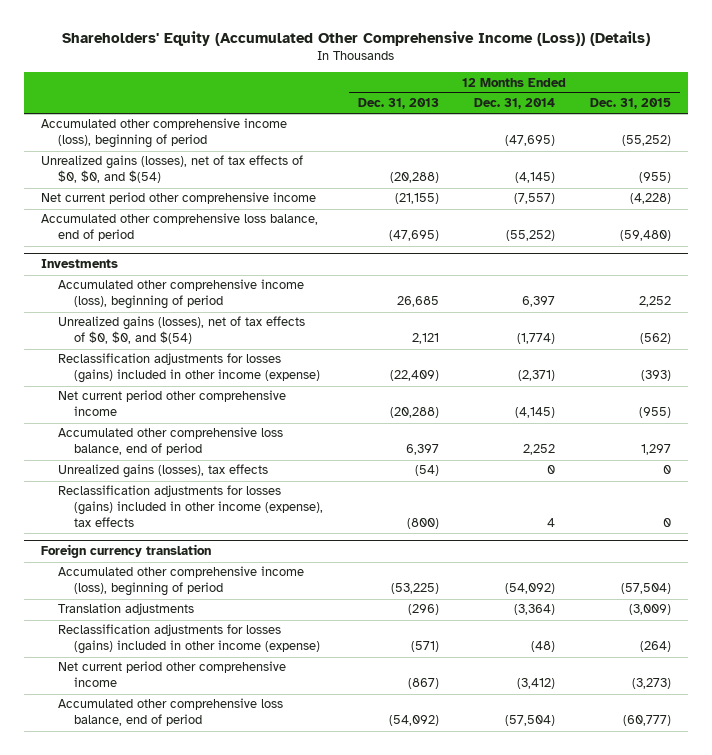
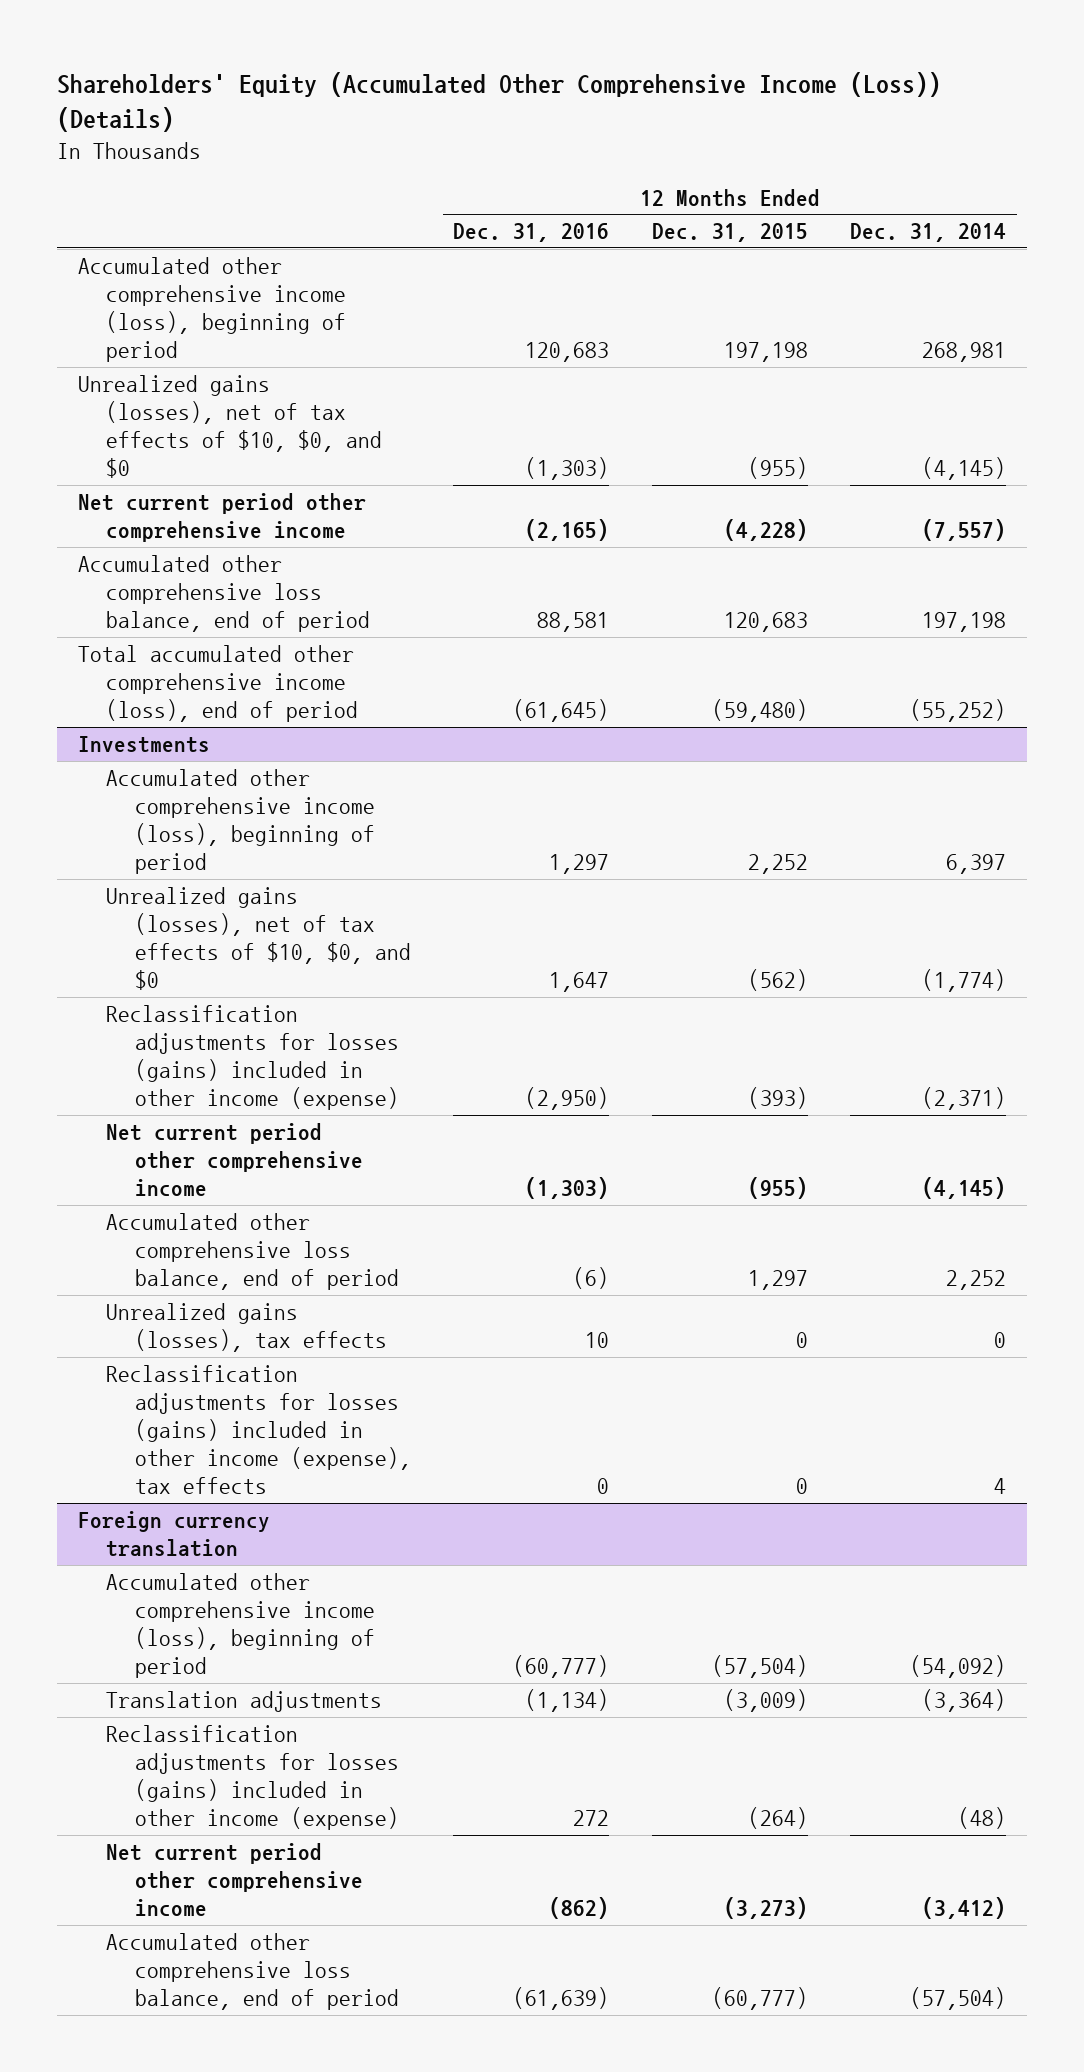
[357,98,439,110] Dec. 31, 2013 -> none
none -> [453,223,610,243] Dec. 31, 2016
[504,135,555,147] (47,695) -> [922,342,1007,363] 268,981
[621,135,671,147] (55,252) -> [723,342,808,363] 197,198
[41,155,304,184] Unrealized gains (losses), net of tax effects of $0, $0, and $(54) -> [78,375,383,479] Unrealized gains (losses), net of tax effects of $10, $0, and $0
[505,230,555,242] (55,252) -> [922,612,1007,633] 197,198
[619,230,671,242] (59,480) -> [723,612,808,633] 120,683
none -> [78,645,359,723] Total accumulated other comprehensive income (loss), end of period
[57,316,305,345] Unrealized gains (losses), net of tax effects of $0, $0, and $(54) -> [106,887,411,991] Unrealized gains (losses), net of tax effects of $10, $0, and $0

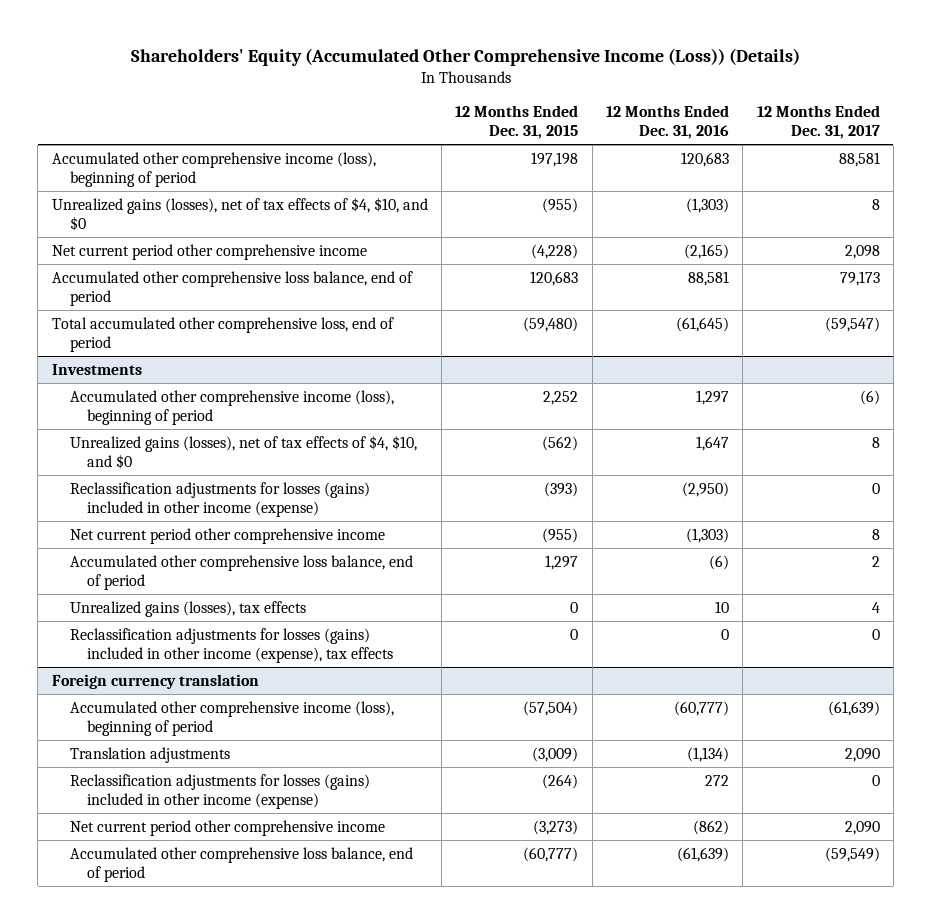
[850,223,1007,243] Dec. 31, 2014 -> none
none -> [756,104,880,140] 12 Months Ended Dec. 31, 2017
[78,375,383,479] Unrealized gains (losses), net of tax effects of $10, $0, and $0 -> [51,196,428,232] Unrealized gains (losses), net of tax effects of $4, $10, and $0
[78,645,359,723] Total accumulated other comprehensive income (loss), end of period -> [51,316,394,353] Total accumulated other comprehensive loss, end of period
[106,887,411,991] Unrealized gains (losses), net of tax effects of $10, $0, and $0 -> [69,434,417,470] Unrealized gains (losses), net of tax effects of $4, $10, and $0

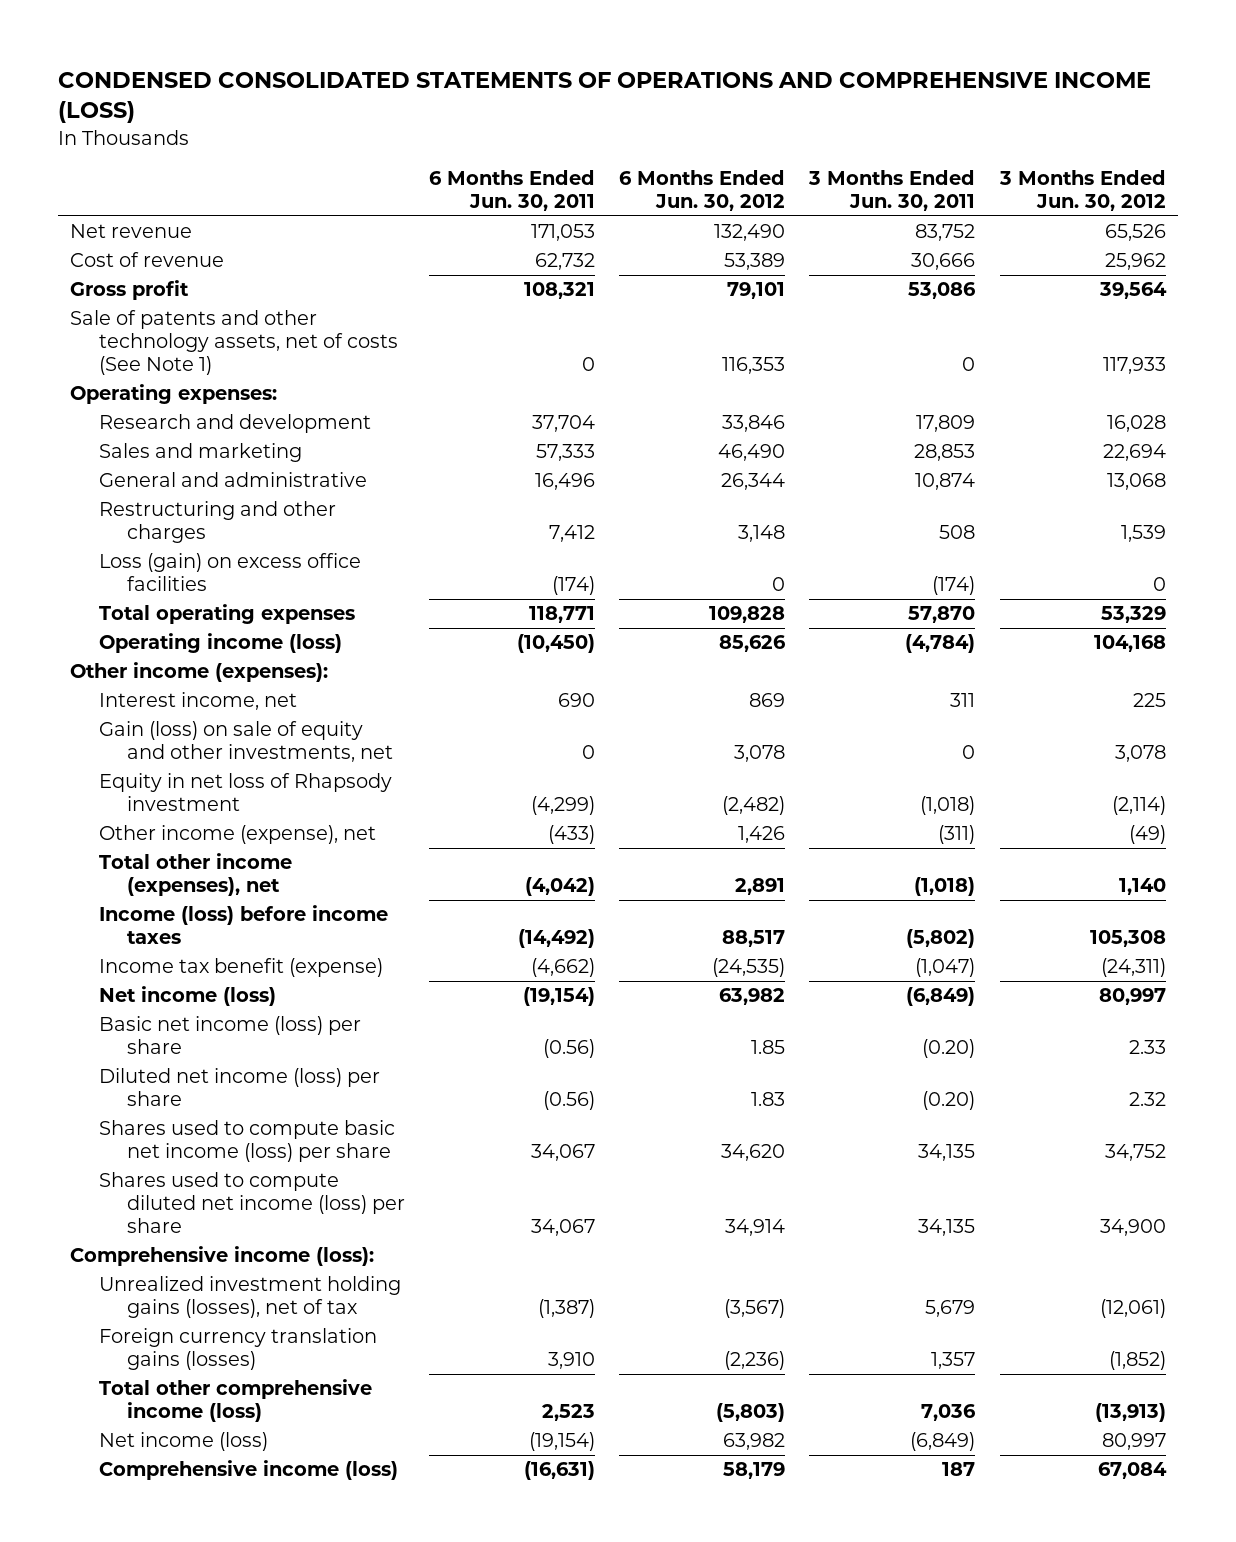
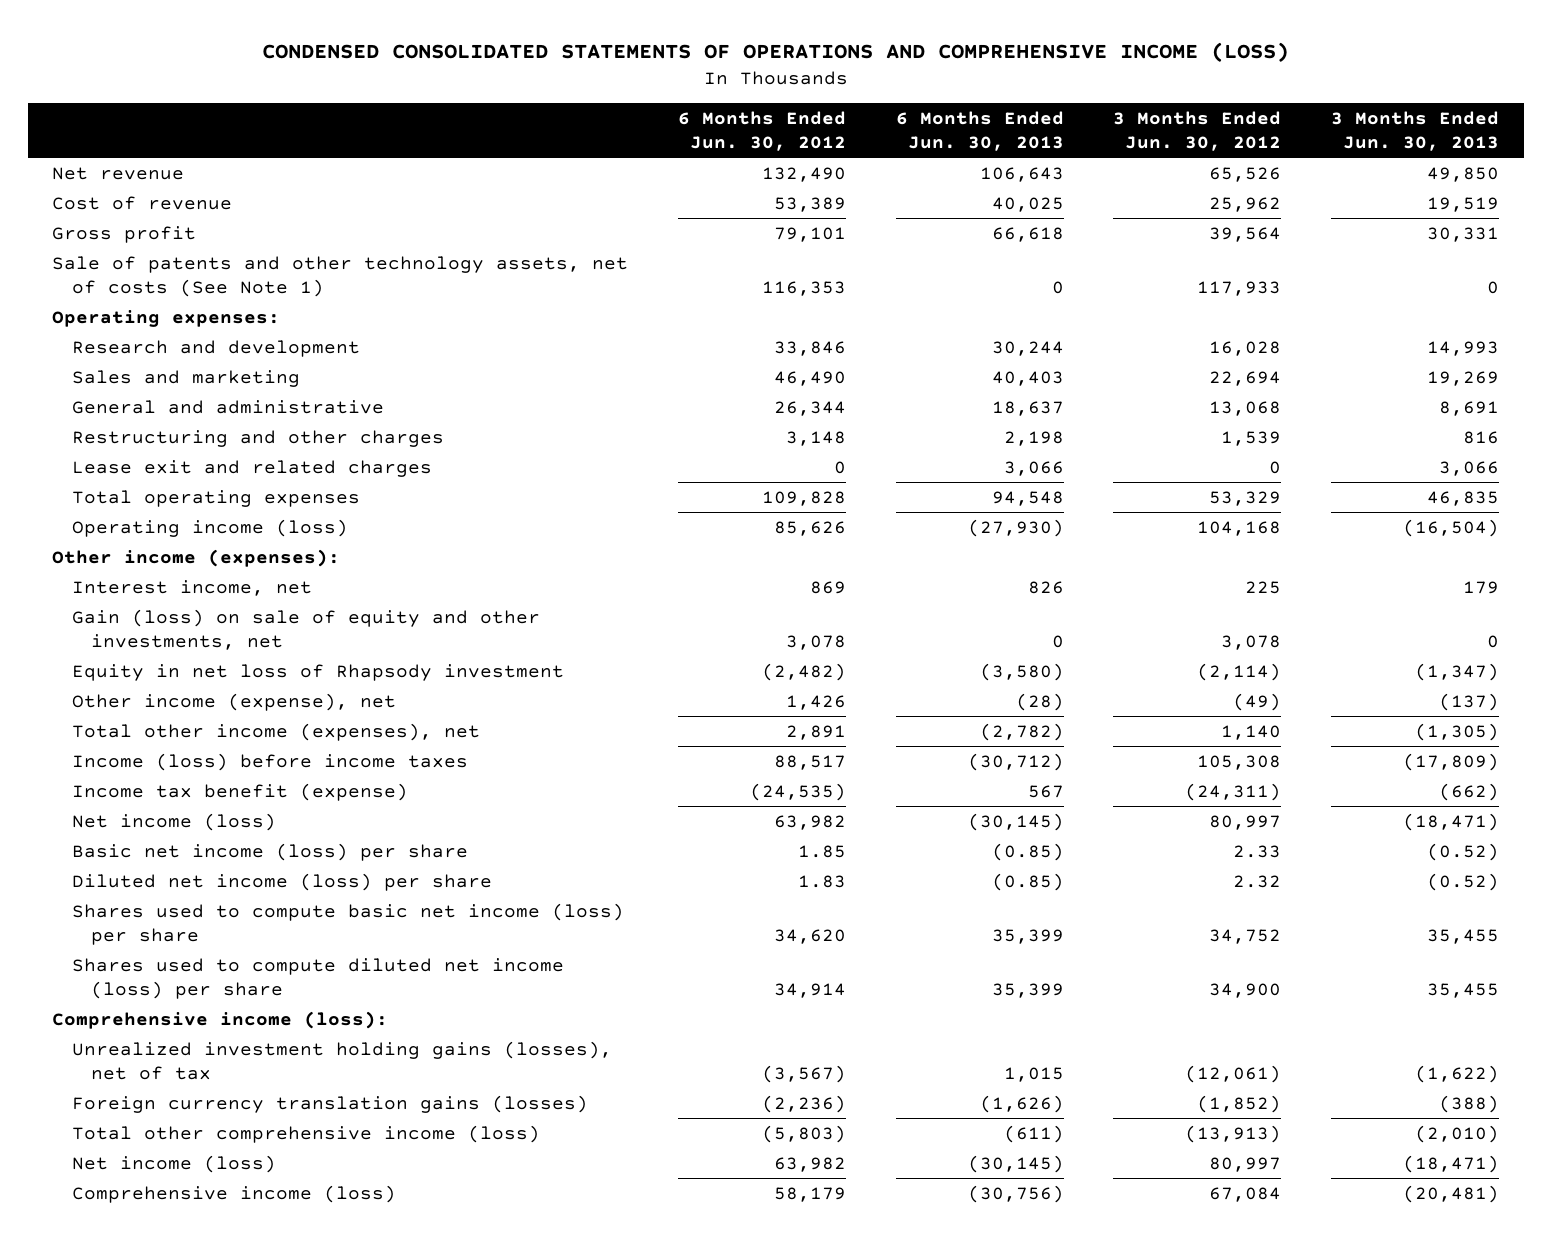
[429,170,596,212] 6 Months Ended Jun. 30, 2011 -> none
[808,170,976,212] 3 Months Ended Jun. 30, 2011 -> none
none -> [895,110,1064,151] 6 Months Ended Jun. 30, 2013
none -> [1331,110,1500,151] 3 Months Ended Jun. 30, 2013
[98,553,361,592] Loss (gain) on excess office facilities -> [71,459,432,477] Lease exit and related charges

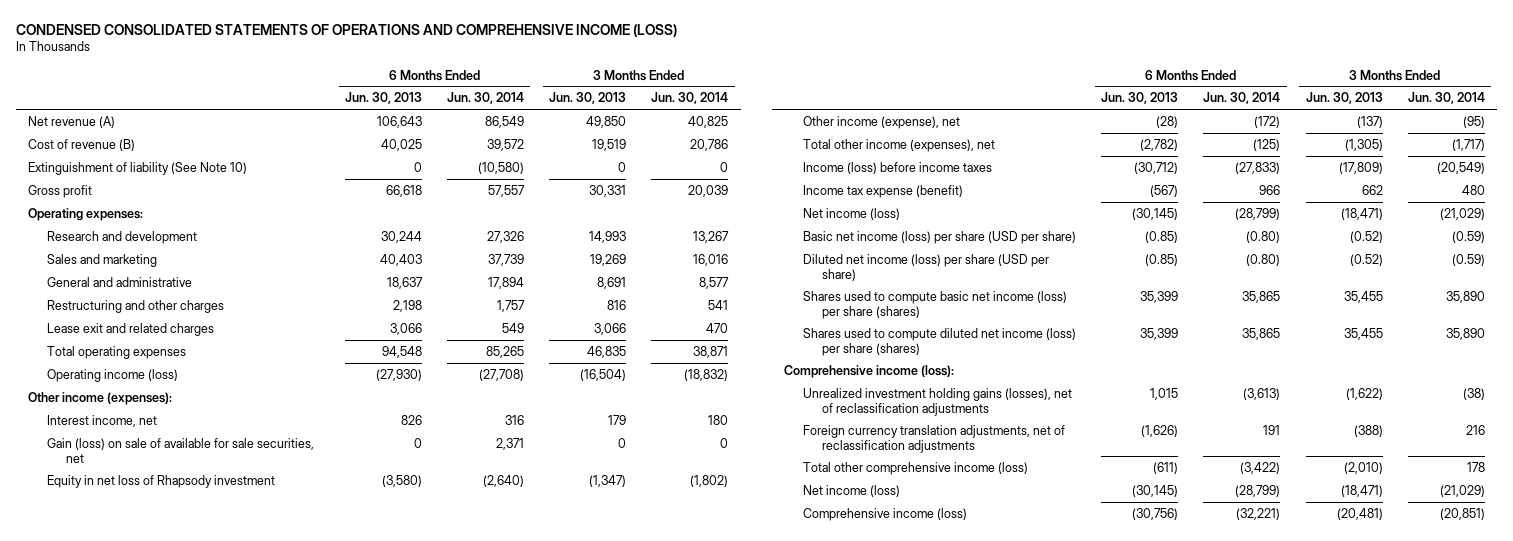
[678,110,847,151] 6 Months Ended Jun. 30, 2012 -> none
[1113,110,1282,151] 3 Months Ended Jun. 30, 2012 -> none
none -> [447,92,525,105] Jun. 30, 2014
none -> [651,92,729,105] Jun. 30, 2014
[52,166,185,180] Net revenue -> [28,115,116,128] Net revenue (A)
[52,195,233,210] Cost of revenue -> [28,138,136,151] Cost of revenue (B)
none -> [28,161,248,175] Extinguishment of liability (See Note 10)
[52,255,629,297] Sale of patents and other technology assets, net of costs (See Note 1) -> none
[71,608,540,650] Gain (loss) on sale of equity and other investments, net -> [46,437,314,463] Gain (loss) on sale of available for sale securities, net
[71,782,408,801] Income tax benefit (expense) -> [803,184,964,198] Income tax expense (benefit)
[1027,784,1064,798] 567 -> [1150,184,1179,197] (567)
[1439,782,1500,801] (662) -> [1361,184,1383,195] 662
[71,842,468,861] Basic net income (loss) per share -> [803,230,1077,244] Basic net income (loss) per share (USD per share)
[71,872,492,891] Diluted net income (loss) per share -> [803,253,1050,281] Diluted net income (loss) per share (USD per share)
[71,902,624,945] Shares used to compute basic net income (loss) per share -> [803,290,1068,319] Shares used to compute basic net income (loss) per share (shares)
[71,957,564,999] Shares used to compute diluted net income (loss) per share -> [803,327,1077,356] Shares used to compute diluted net income (loss) per share (shares)
[71,1040,612,1080] Unrealized investment holding gains (losses), net of tax -> [803,387,1073,416] Unrealized investment holding gains (losses), net of reclassification adjustments
[71,1094,588,1113] Foreign currency translation gains (losses) -> [803,424,1066,453] Foreign currency translation adjustments, net of reclassification adjustments

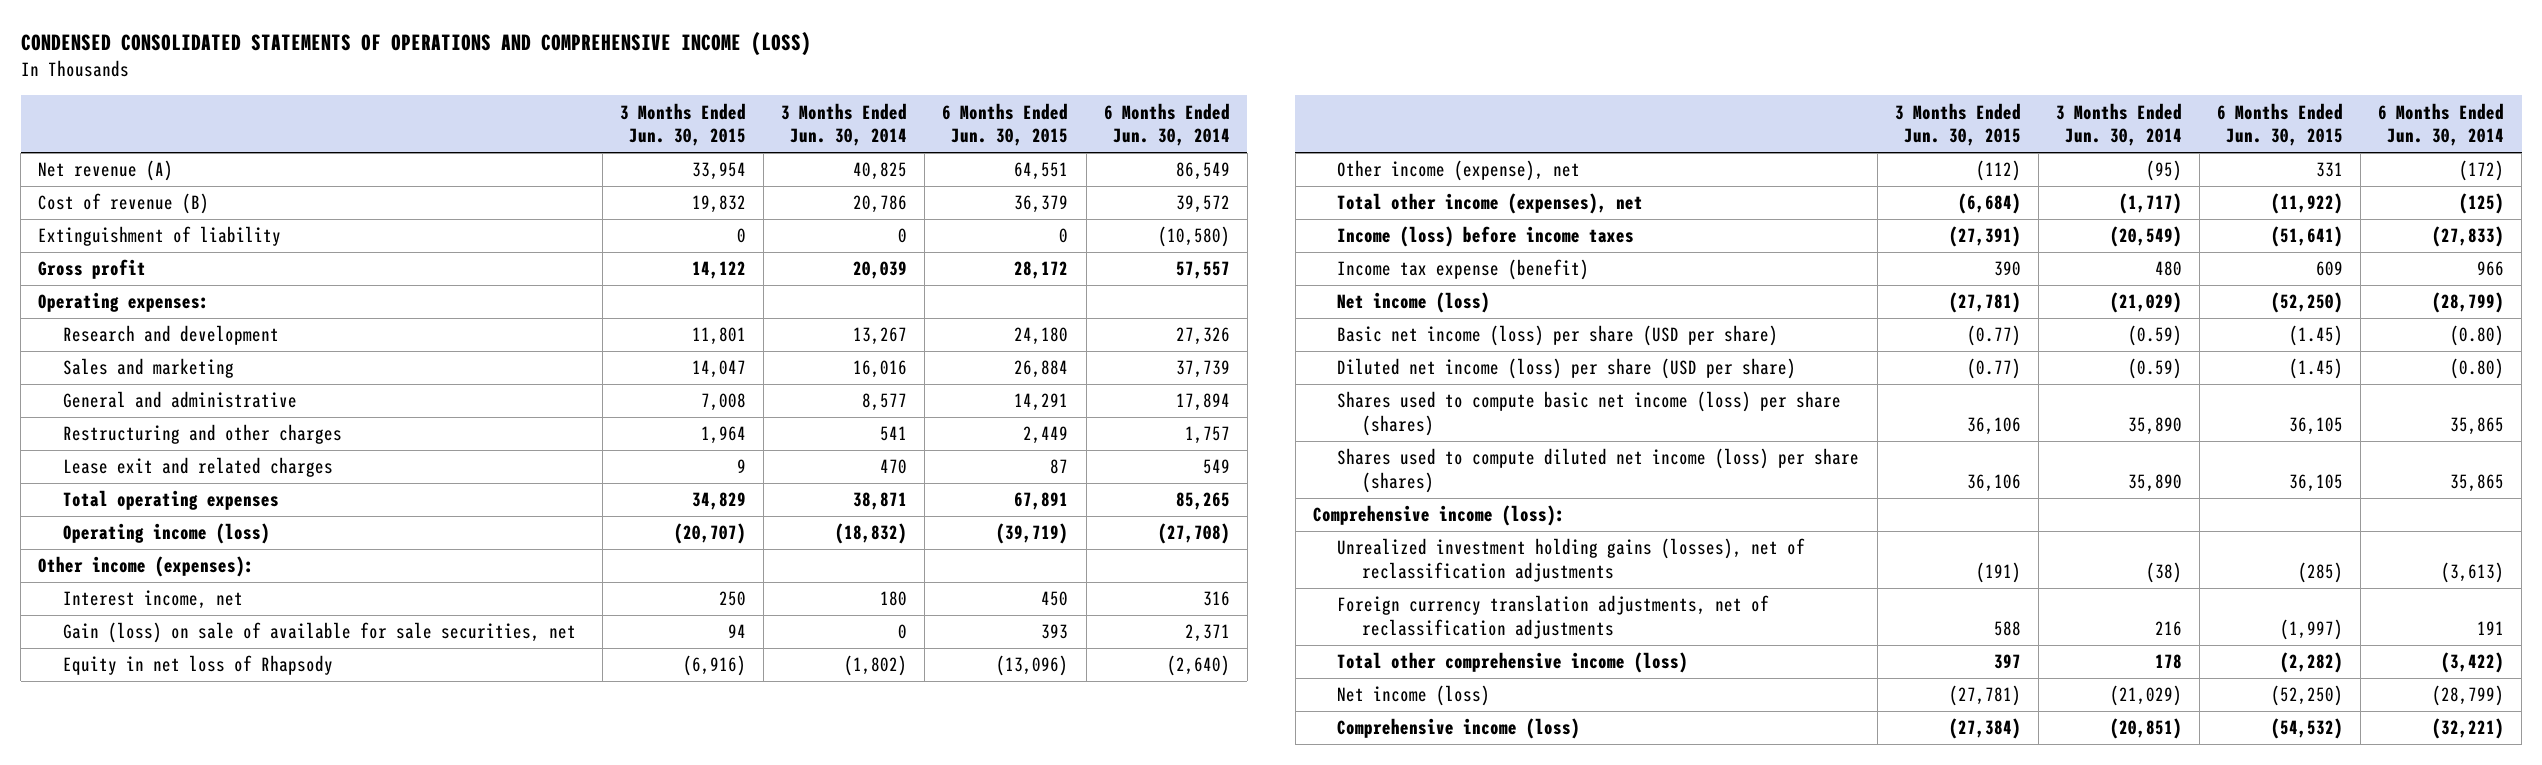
[345,92,423,105] Jun. 30, 2013 -> none
[549,92,627,105] Jun. 30, 2013 -> none
none -> [620,102,747,147] 3 Months Ended Jun. 30, 2015
none -> [942,102,1069,147] 6 Months Ended Jun. 30, 2015
[28,161,248,175] Extinguishment of liability (See Note 10) -> [38,226,282,247] Extinguishment of liability
[46,474,275,488] Equity in net loss of Rhapsody investment -> [63,655,334,676] Equity in net loss of Rhapsody

